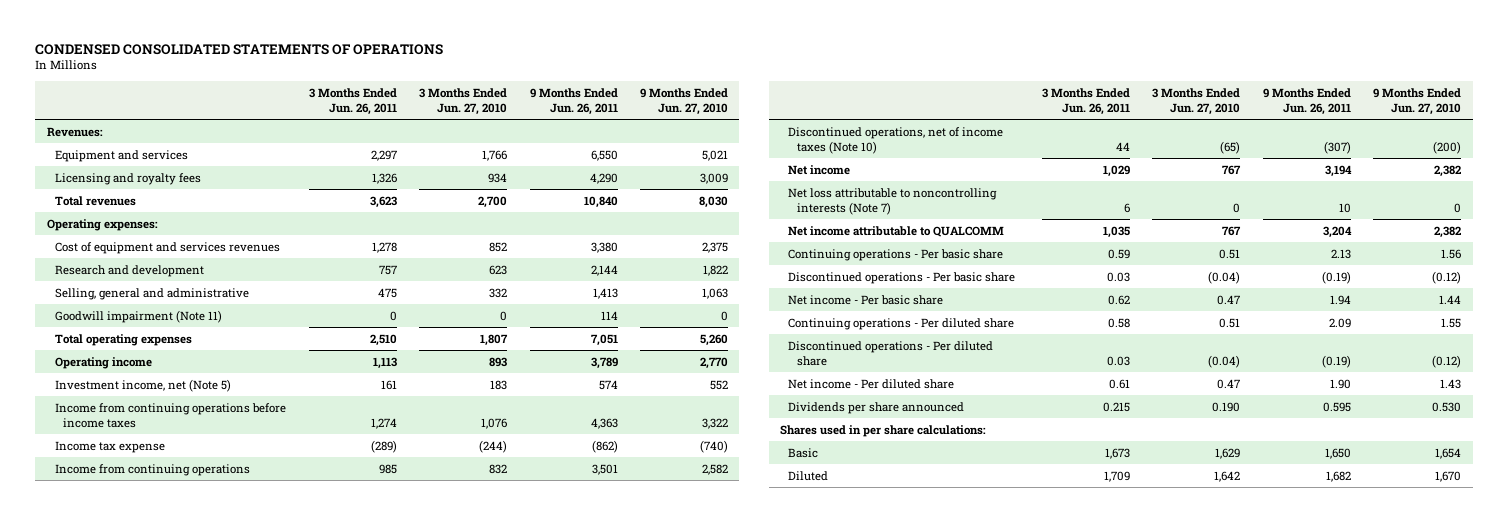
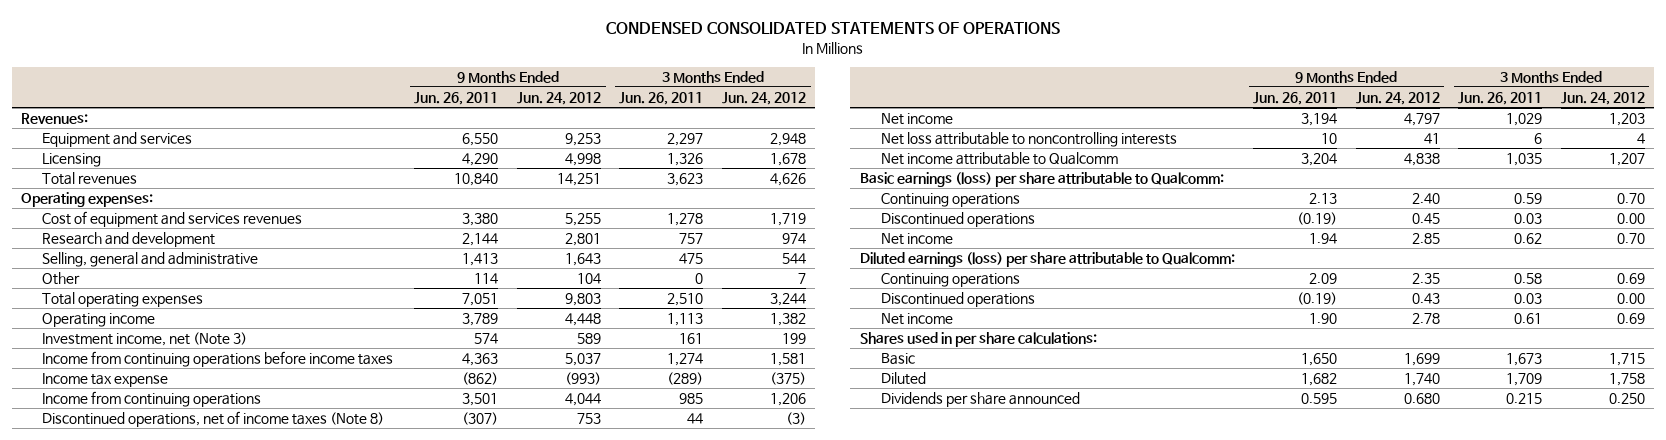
[419,88,508,116] 3 Months Ended Jun. 27, 2010 -> none
[640,88,729,116] 9 Months Ended Jun. 27, 2010 -> none
none -> [516,92,601,106] Jun. 24, 2012
none -> [721,92,806,106] Jun. 24, 2012
[54,172,201,185] Licensing and royalty fees -> [42,153,102,168] Licensing
[54,309,222,323] Goodwill impairment (Note 11) -> [42,272,81,286] Other
[54,378,231,392] Investment income, net (Note 5) -> [42,332,248,347] Investment income, net (Note 3)
[788,126,1004,154] Discontinued operations, net of income taxes (Note 10) -> [42,411,385,428] Discontinued operations, net of income taxes (Note 8)
[788,187,998,215] Net loss attributable to noncontrolling interests (Note 7) -> [880,132,1177,148] Net loss attributable to noncontrolling interests
[788,225,1005,237] Net income attributable to QUALCOMM -> [880,152,1118,166] Net income attributable to Qualcomm
none -> [859,172,1224,188] Basic earnings (loss) per share attributable to Qualcomm:
[788,248,1004,261] Continuing operations - Per basic share -> [880,193,1020,208] Continuing operations
[788,271,1016,284] Discontinued operations - Per basic share -> [880,212,1035,228] Discontinued operations
[788,294,944,305] Net income - Per basic share -> [880,233,953,246] Net income
none -> [859,252,1235,268] Diluted earnings (loss) per share attributable to Qualcomm:
[788,317,1015,330] Continuing operations - Per diluted share -> [880,273,1020,288] Continuing operations
[788,340,994,366] Discontinued operations - Per diluted share -> [880,292,1035,308] Discontinued operations
[788,378,955,389] Net income - Per diluted share -> [880,313,953,326] Net income
[788,401,965,414] Dividends per share announced -> [880,392,1080,408] Dividends per share announced

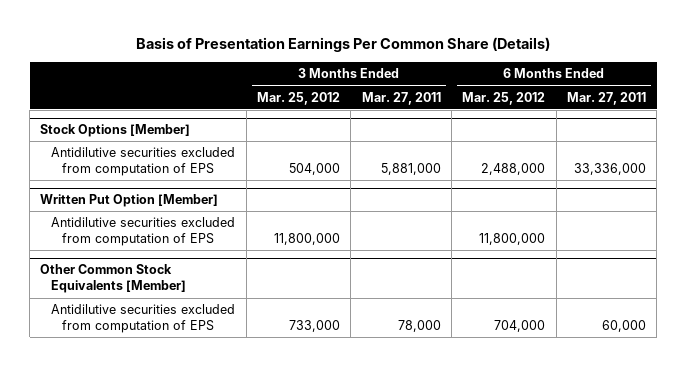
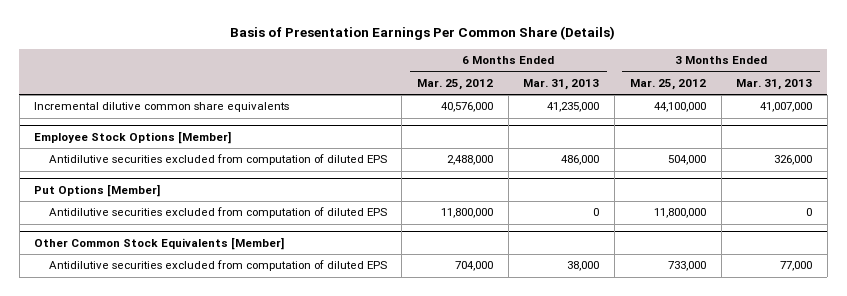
[361,91,441,105] Mar. 27, 2011 -> none
[566,91,646,105] Mar. 27, 2011 -> none
none -> [523,79,600,91] Mar. 31, 2013
none -> [736,79,813,91] Mar. 31, 2013
none -> [34,102,290,113] Incremental dilutive common share equivalents
[40,124,191,138] Stock Options [Member] -> [34,130,232,144] Employee Stock Options [Member]
[51,147,236,177] Antidilutive securities excluded from computation of EPS -> [48,154,387,166] Antidilutive securities excluded from computation of diluted EPS
[40,194,219,208] Written Put Option [Member] -> [34,183,161,197] Put Options [Member]
[51,217,236,247] Antidilutive securities excluded from computation of EPS -> [48,207,387,219] Antidilutive securities excluded from computation of diluted EPS
[51,304,236,334] Antidilutive securities excluded from computation of EPS -> [48,260,387,272] Antidilutive securities excluded from computation of diluted EPS

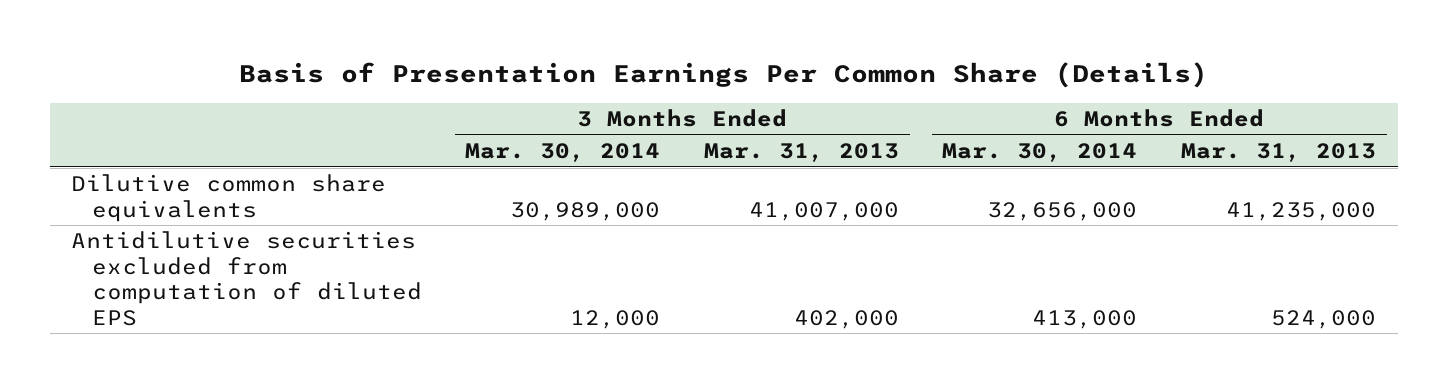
[417,79,494,91] Mar. 25, 2012 -> none
[629,79,706,91] Mar. 25, 2012 -> none
none -> [465,142,661,162] Mar. 30, 2014
none -> [942,142,1138,162] Mar. 30, 2014
[34,130,232,144] Employee Stock Options [Member] -> none
[34,183,161,197] Put Options [Member] -> none
[48,207,387,219] Antidilutive securities excluded from computation of diluted EPS -> none
[34,236,285,250] Other Common Stock Equivalents [Member] -> none
[48,260,387,272] Antidilutive securities excluded from computation of diluted EPS -> none
[34,102,290,113] Incremental dilutive common share equivalents -> [71,174,387,222] Dilutive common share equivalents
[561,155,600,166] 486,000 -> [1270,309,1376,329] 524,000
[774,155,813,166] 326,000 -> [793,309,899,329] 402,000

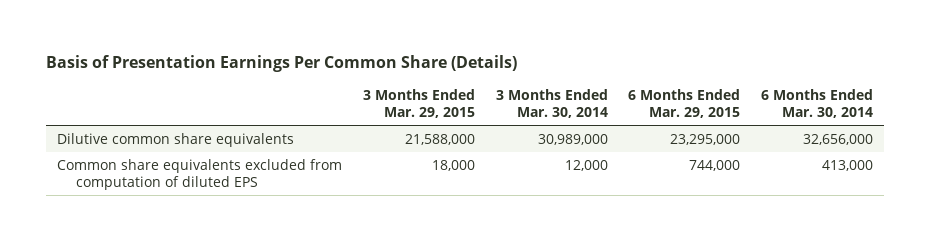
[703,142,899,162] Mar. 31, 2013 -> none
[1180,142,1376,162] Mar. 31, 2013 -> none
none -> [362,89,475,119] 3 Months Ended Mar. 29, 2015
none -> [628,89,741,119] 6 Months Ended Mar. 29, 2015
[71,231,422,326] Antidilutive securities excluded from computation of diluted EPS -> [56,158,342,191] Common share equivalents excluded from computation of diluted EPS

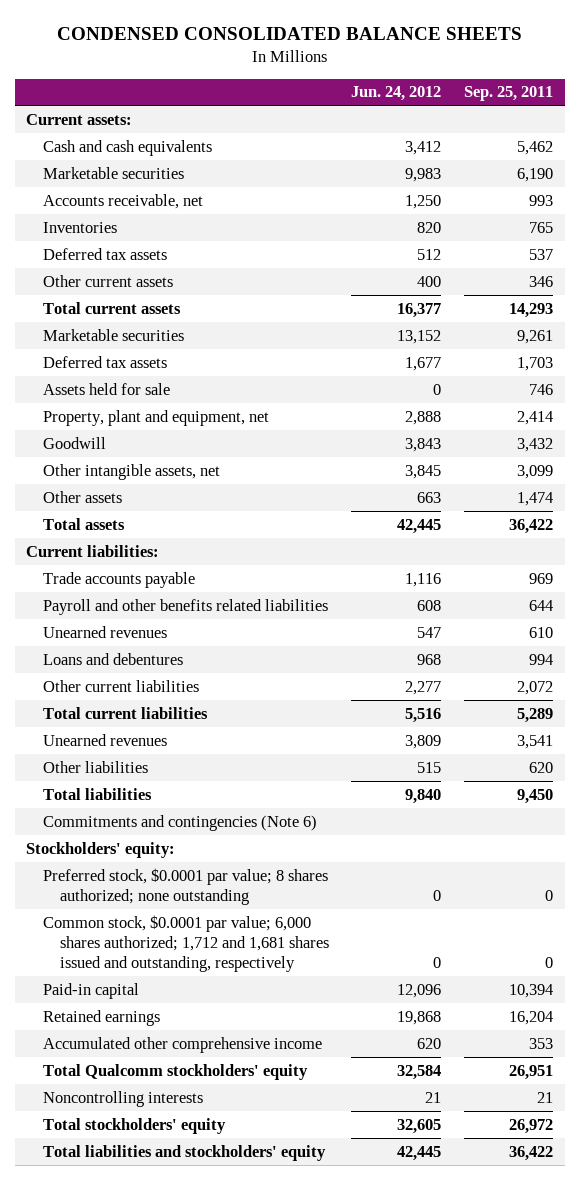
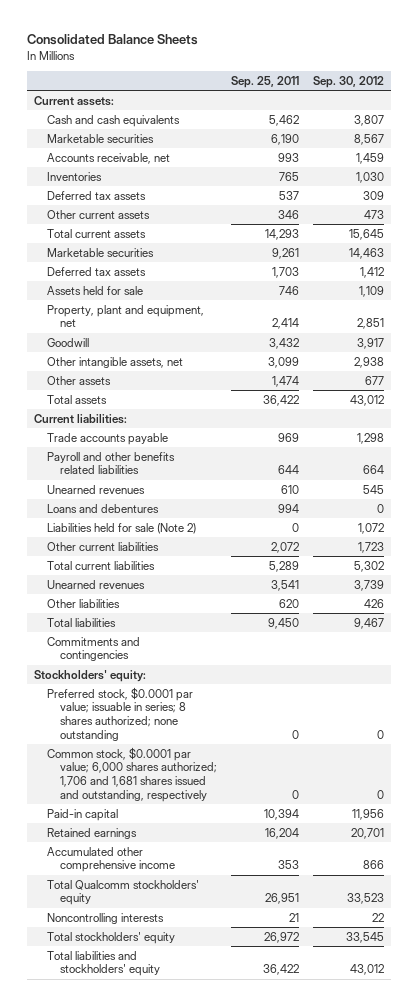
[56,27,522,41] CONDENSED CONSOLIDATED BALANCE SHEETS -> [26,34,198,46] Consolidated Balance Sheets
[351,86,442,102] Jun. 24, 2012 -> none
none -> [312,75,384,88] Sep. 30, 2012
none -> [46,522,196,534] Liabilities held for sale (Note 2)
[43,814,318,831] Commitments and contingencies (Note 6) -> [46,636,140,662] Commitments and contingencies
[43,867,329,905] Preferred stock, $0.0001 par value; 8 shares authorized; none outstanding -> [46,686,193,741] Preferred stock, $0.0001 par value; issuable in series; 8 shares authorized; none outstanding
[43,914,329,972] Common stock, $0.0001 par value; 6,000 shares authorized; 1,712 and 1,681 shares issued and outstanding, respectively -> [46,746,217,802] Common stock, $0.0001 par value; 6,000 shares authorized; 1,706 and 1,681 shares issued and outstanding, respectively

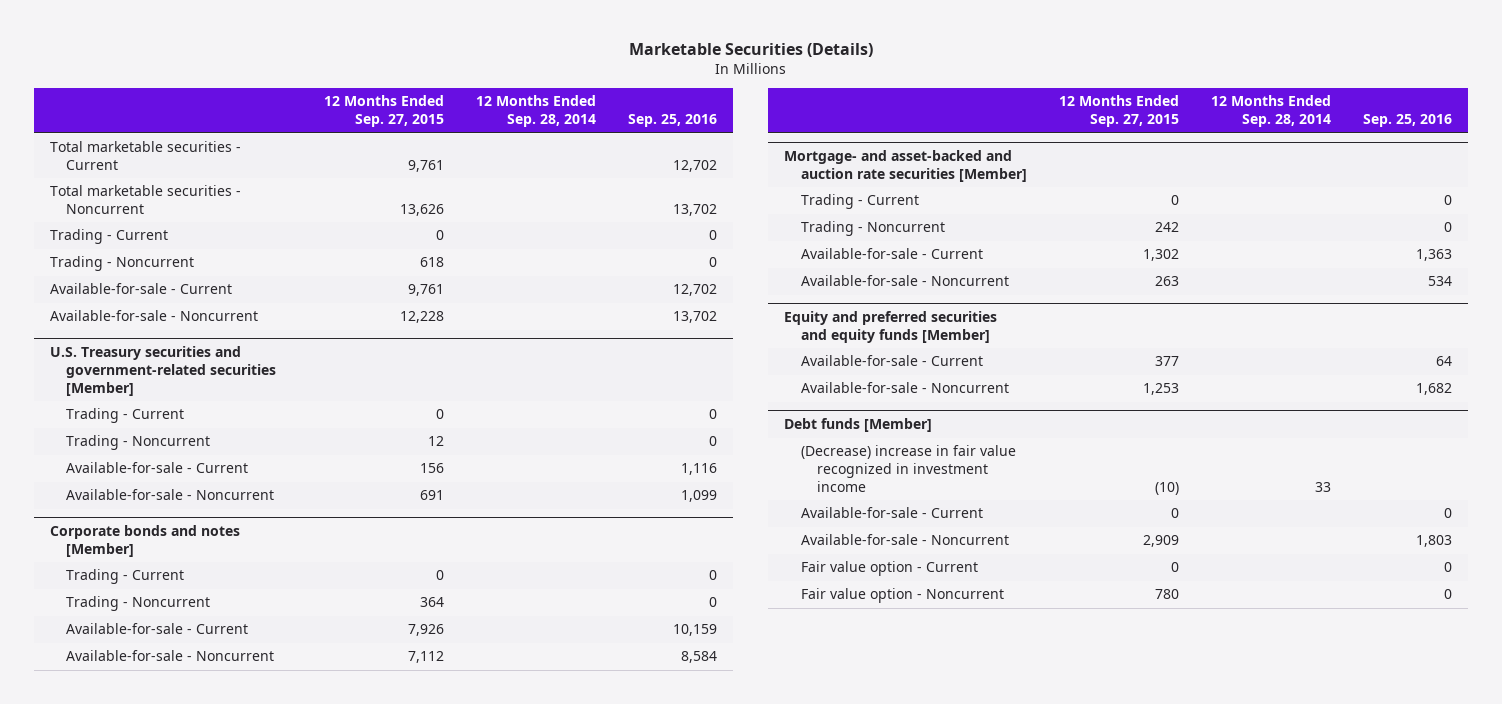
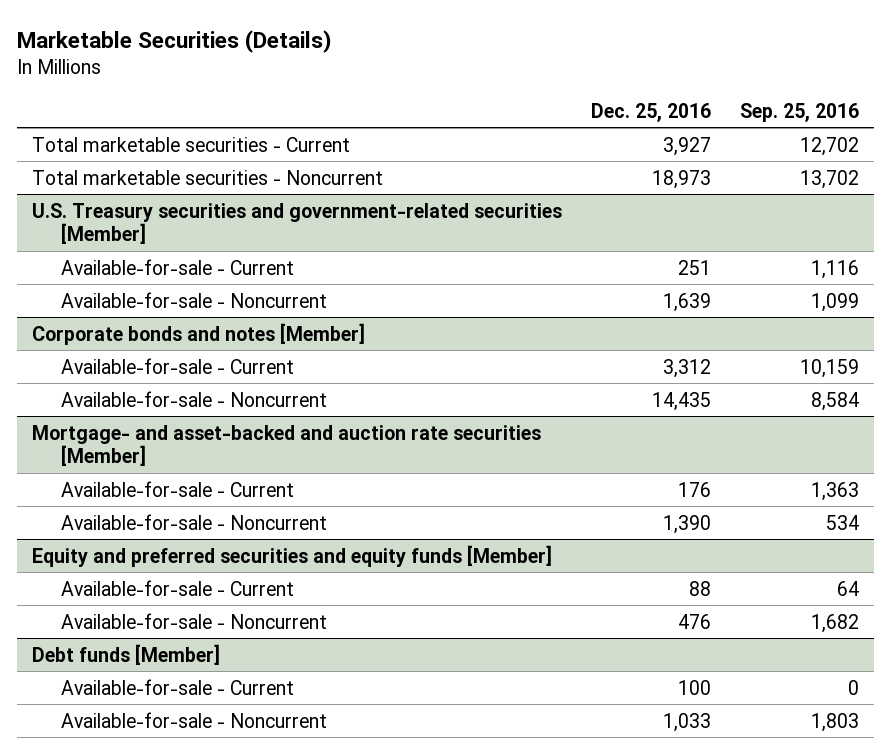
[324,95,445,128] 12 Months Ended Sep. 27, 2015 -> none
[476,95,597,128] 12 Months Ended Sep. 28, 2014 -> none
none -> [591,102,712,122] Dec. 25, 2016
[49,229,168,245] Trading - Current -> none
[49,256,194,272] Trading - Noncurrent -> none
[49,283,232,295] Available-for-sale - Current -> none
[49,310,258,322] Available-for-sale - Noncurrent -> none
[66,408,185,424] Trading - Current -> none
[66,435,211,451] Trading - Noncurrent -> none
[66,569,185,585] Trading - Current -> none
[66,596,211,612] Trading - Noncurrent -> none
[800,194,919,210] Trading - Current -> none
[800,221,945,237] Trading - Noncurrent -> none
[800,445,1016,492] (Decrease) increase in fair value recognized in investment income -> none
[800,561,978,577] Fair value option - Current -> none
[800,588,1004,604] Fair value option - Noncurrent -> none

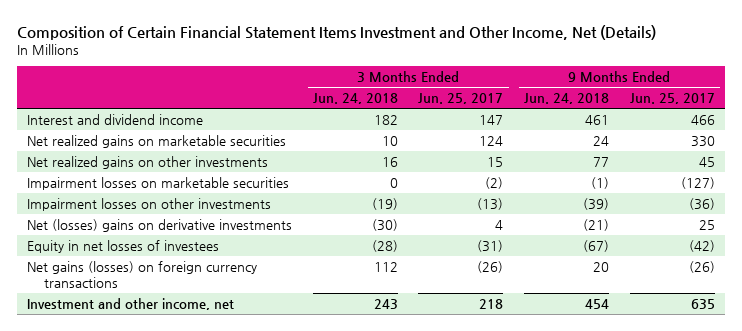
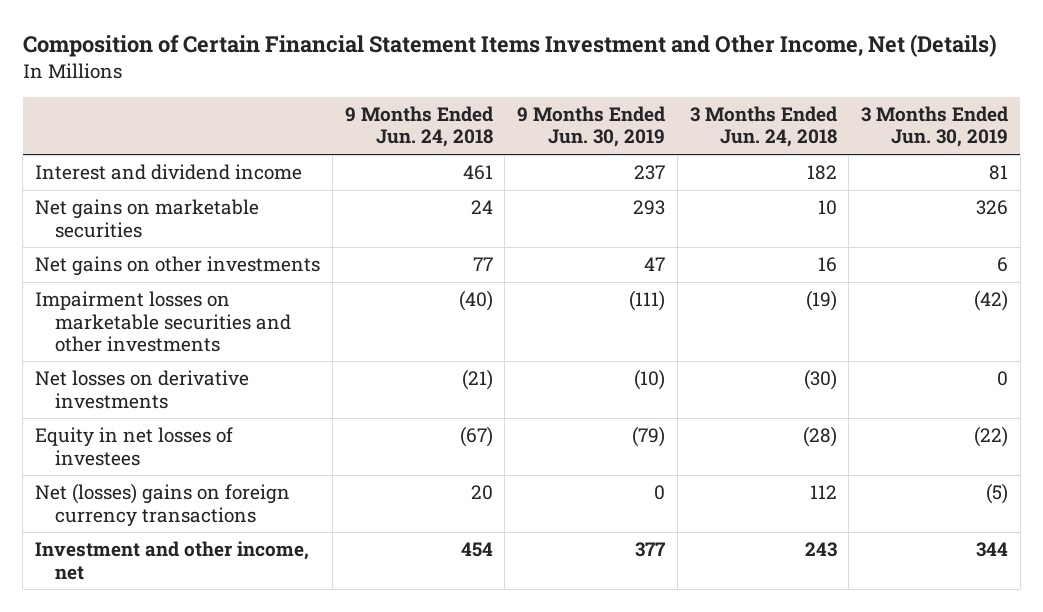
[418,93,504,105] Jun. 25, 2017 -> none
[629,93,715,105] Jun. 25, 2017 -> none
none -> [517,106,666,148] 9 Months Ended Jun. 30, 2019
none -> [861,106,1009,148] 3 Months Ended Jun. 30, 2019
[27,197,272,211] Impairment losses on other investments -> none
[27,134,287,148] Net realized gains on marketable securities -> [35,199,260,238] Net gains on marketable securities
[27,155,269,169] Net realized gains on other investments -> [35,256,321,277] Net gains on other investments
[27,176,290,190] Impairment losses on marketable securities -> [35,291,292,352] Impairment losses on marketable securities and other investments
[389,177,398,188] 0 -> [805,290,837,312] (19)
[590,176,609,189] (1) -> [458,290,493,312] (40)
[27,218,293,232] Net (losses) gains on derivative investments -> [35,370,250,409] Net losses on derivative investments
[27,260,258,288] Net gains (losses) on foreign currency transactions -> [35,483,291,527] Net (losses) gains on foreign currency transactions

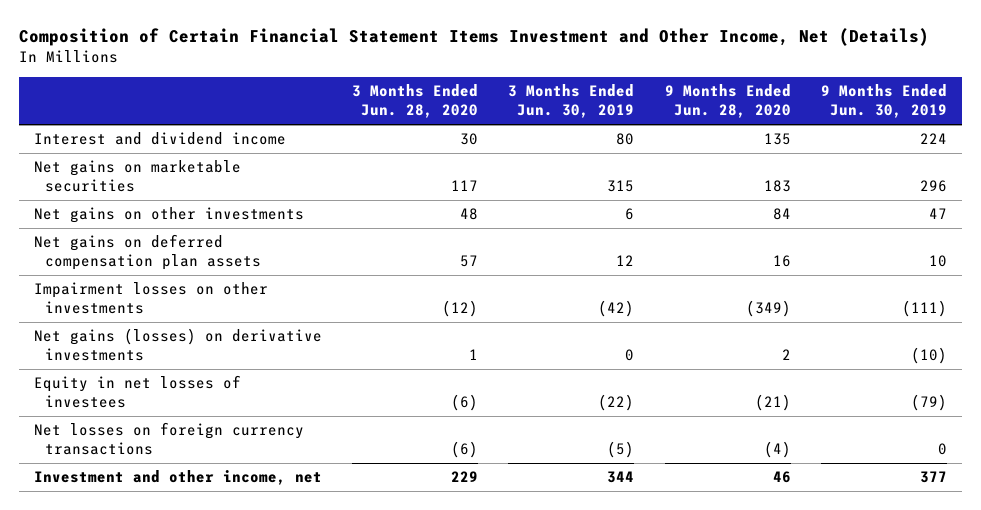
[344,106,493,148] 9 Months Ended Jun. 24, 2018 -> none
[689,106,837,148] 3 Months Ended Jun. 24, 2018 -> none
none -> [352,83,479,119] 3 Months Ended Jun. 28, 2020
none -> [664,83,791,119] 9 Months Ended Jun. 28, 2020
[634,165,666,181] 237 -> [919,133,947,145] 224
[989,165,1009,181] 81 -> [616,133,635,146] 80
[633,200,666,216] 293 -> [919,180,947,193] 296
[976,200,1009,216] 326 -> [607,180,635,193] 315
none -> [34,234,261,271] Net gains on deferred compensation plan assets
[35,291,292,352] Impairment losses on marketable securities and other investments -> [34,282,269,315] Impairment losses on other investments
[35,370,250,409] Net losses on derivative investments -> [34,328,323,362] Net gains (losses) on derivative investments
[35,483,291,527] Net (losses) gains on foreign currency transactions -> [34,422,305,456] Net losses on foreign currency transactions

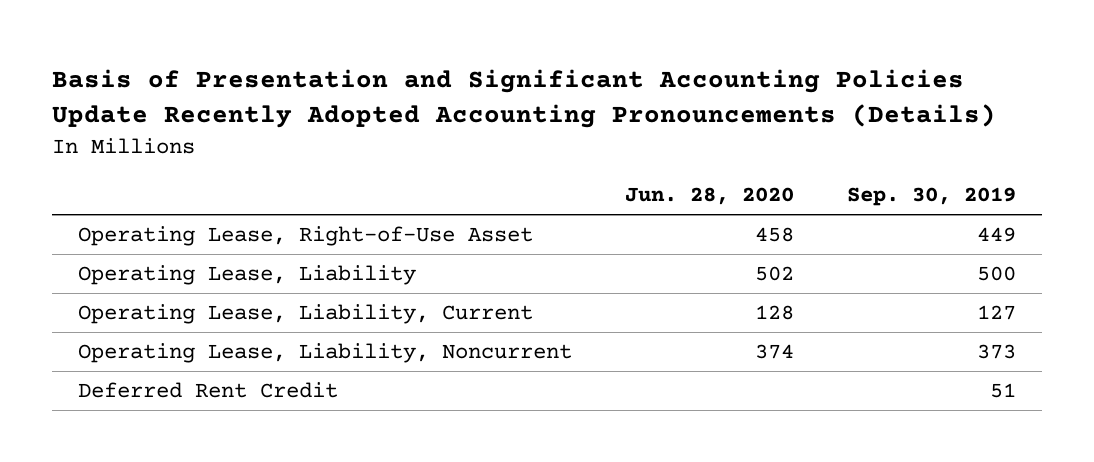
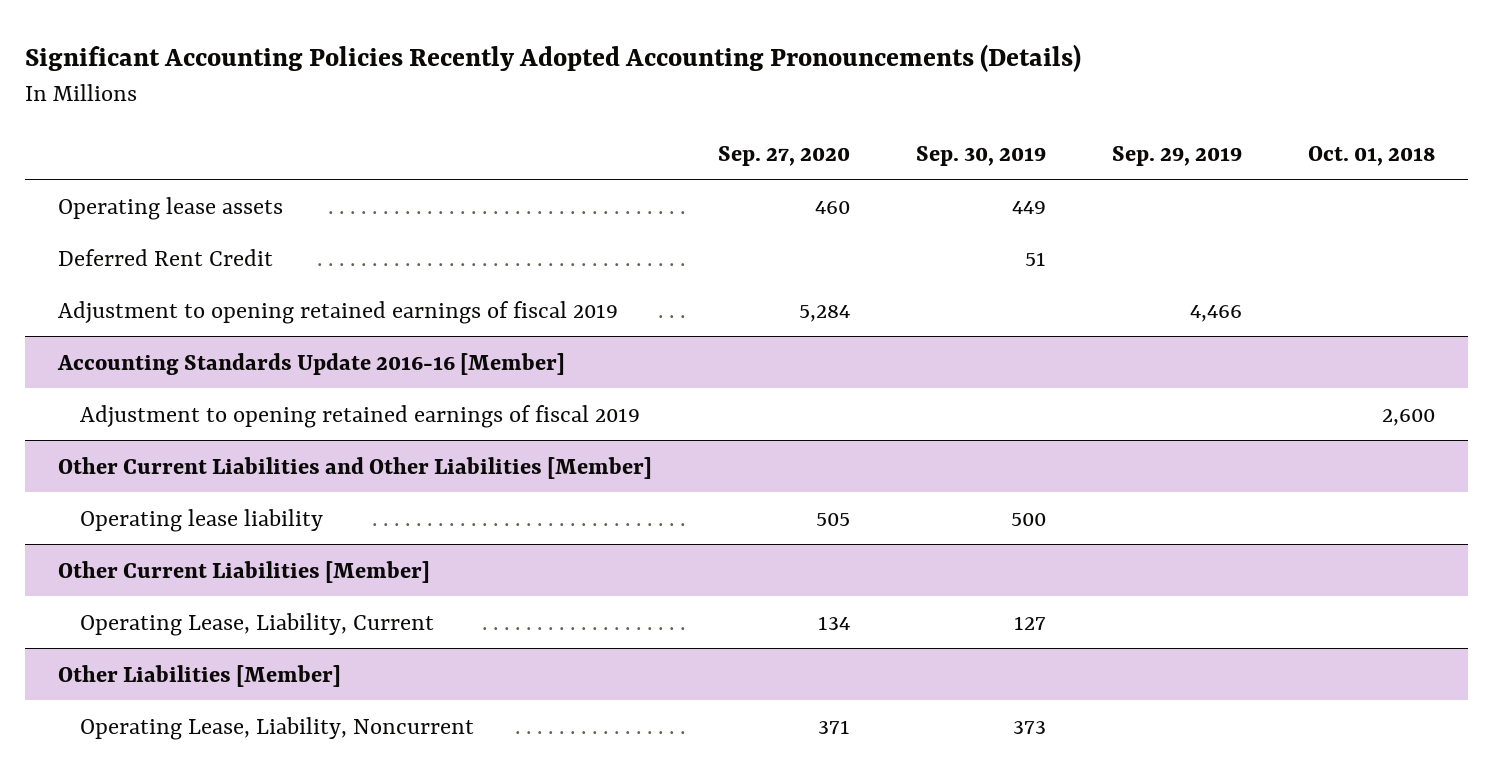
[51,68,996,129] Basis of Presentation and Significant Accounting Policies Update Recently Adopted Accounting Pronouncements (Details) -> [25,43,1082,72] Significant Accounting Policies Recently Adopted Accounting Pronouncements (Details)
[624,187,794,206] Jun. 28, 2020 -> none
none -> [718,145,851,166] Sep. 27, 2020
none -> [1112,145,1243,166] Sep. 29, 2019
none -> [1308,145,1436,166] Oct. 01, 2018
[78,226,534,247] Operating Lease, Right-of-Use Asset -> [58,196,284,220] Operating lease assets
[78,382,339,399] Deferred Rent Credit -> [58,248,274,266] Deferred Rent Credit
none -> [58,300,619,324] Adjustment to opening retained earnings of fiscal 2019
none -> [57,352,566,375] Accounting Standards Update 2016-16 [Member]
none -> [80,404,641,428] Adjustment to opening retained earnings of fiscal 2019
none -> [58,456,653,479] Other Current Liabilities and Other Liabilities [Member]
[78,265,417,286] Operating Lease, Liability -> [80,508,324,532] Operating lease liability
none -> [58,560,431,583] Other Current Liabilities [Member]
none -> [58,664,342,687] Other Liabilities [Member]

